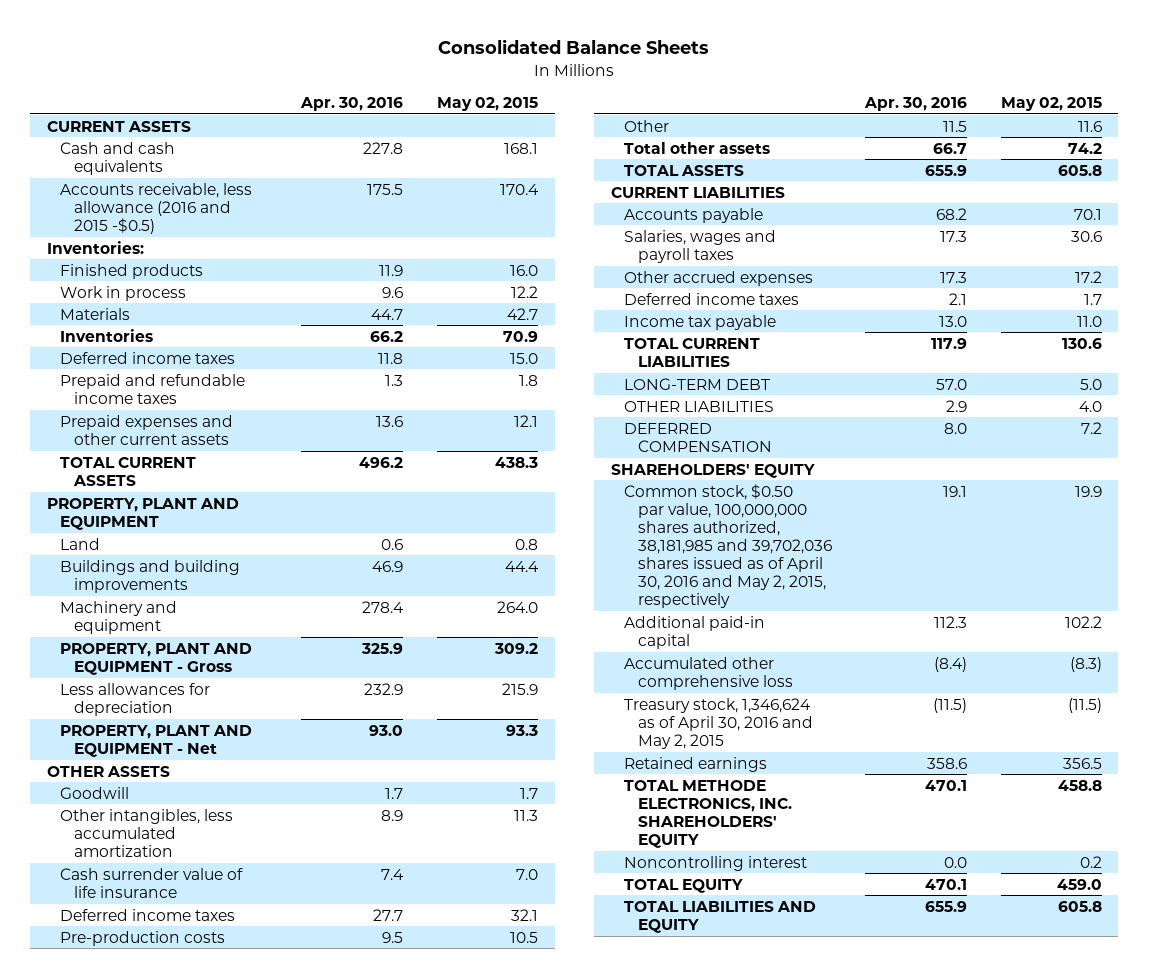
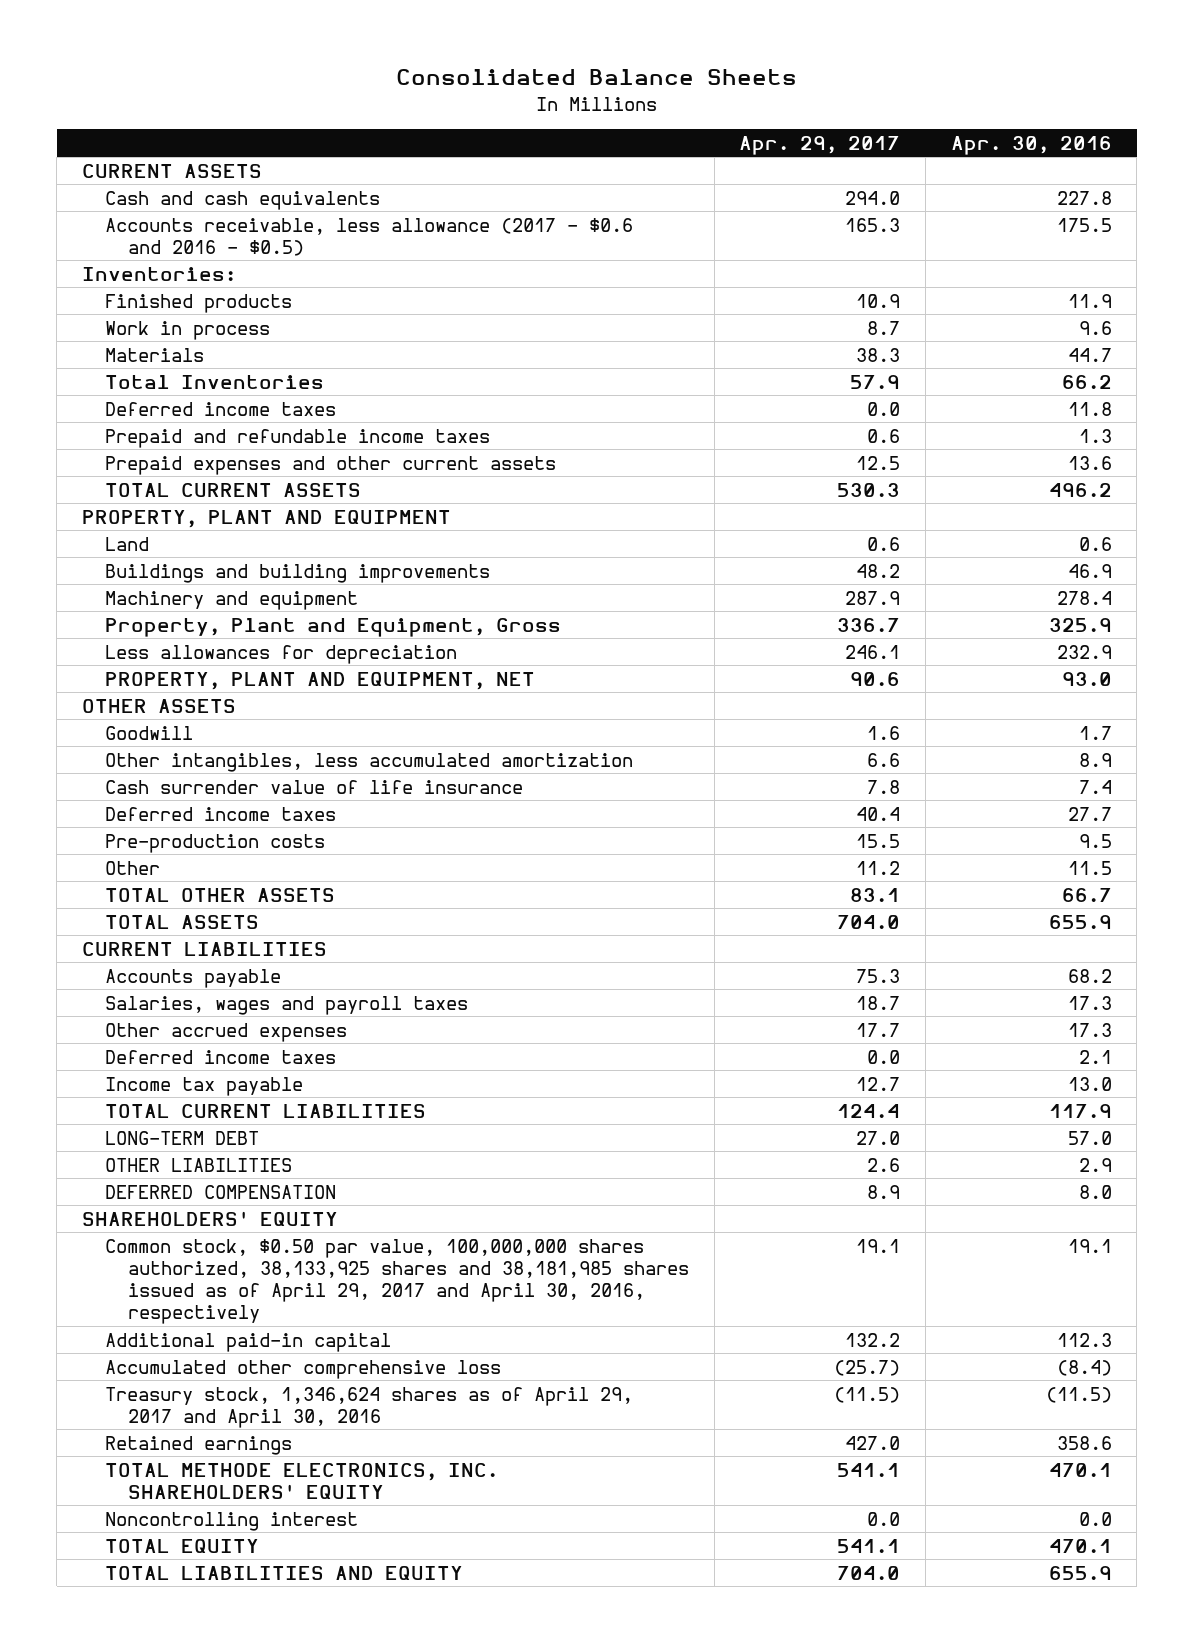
[436,97,538,112] May 02, 2015 -> none
none -> [739,135,901,155] Apr. 29, 2017
[60,182,253,234] Accounts receivable, less allowance (2016 and 2015 -$0.5) -> [104,217,633,256] Accounts receivable, less allowance (2017 - $0.6 and 2016 - $0.5)
[60,328,154,342] Inventories -> [104,374,324,389] Total Inventories
[60,642,253,675] PROPERTY, PLANT AND EQUIPMENT - Gross -> [104,617,561,637] Property, Plant and Equipment, Gross
[60,724,253,757] PROPERTY, PLANT AND EQUIPMENT - Net -> [104,671,535,690] PROPERTY, PLANT AND EQUIPMENT, NET
[624,141,771,154] Total other assets -> [104,887,335,902] TOTAL OTHER ASSETS
[624,483,832,609] Common stock, $0.50 par value, 100,000,000 shares authorized, 38,181,985 and 39,702,036 shares issued as of April 30, 2016 and May 2, 2015, respectively -> [104,1238,689,1325] Common stock, $0.50 par value, 100,000,000 shares authorized, 38,133,925 shares and 38,181,985 shares issued as of April 29, 2017 and April 30, 2016, respectively
[624,697,813,749] Treasury stock, 1,346,624 as of April 30, 2016 and May 2, 2015 -> [104,1386,633,1428] Treasury stock, 1,346,624 shares as of April 29, 2017 and April 30, 2016

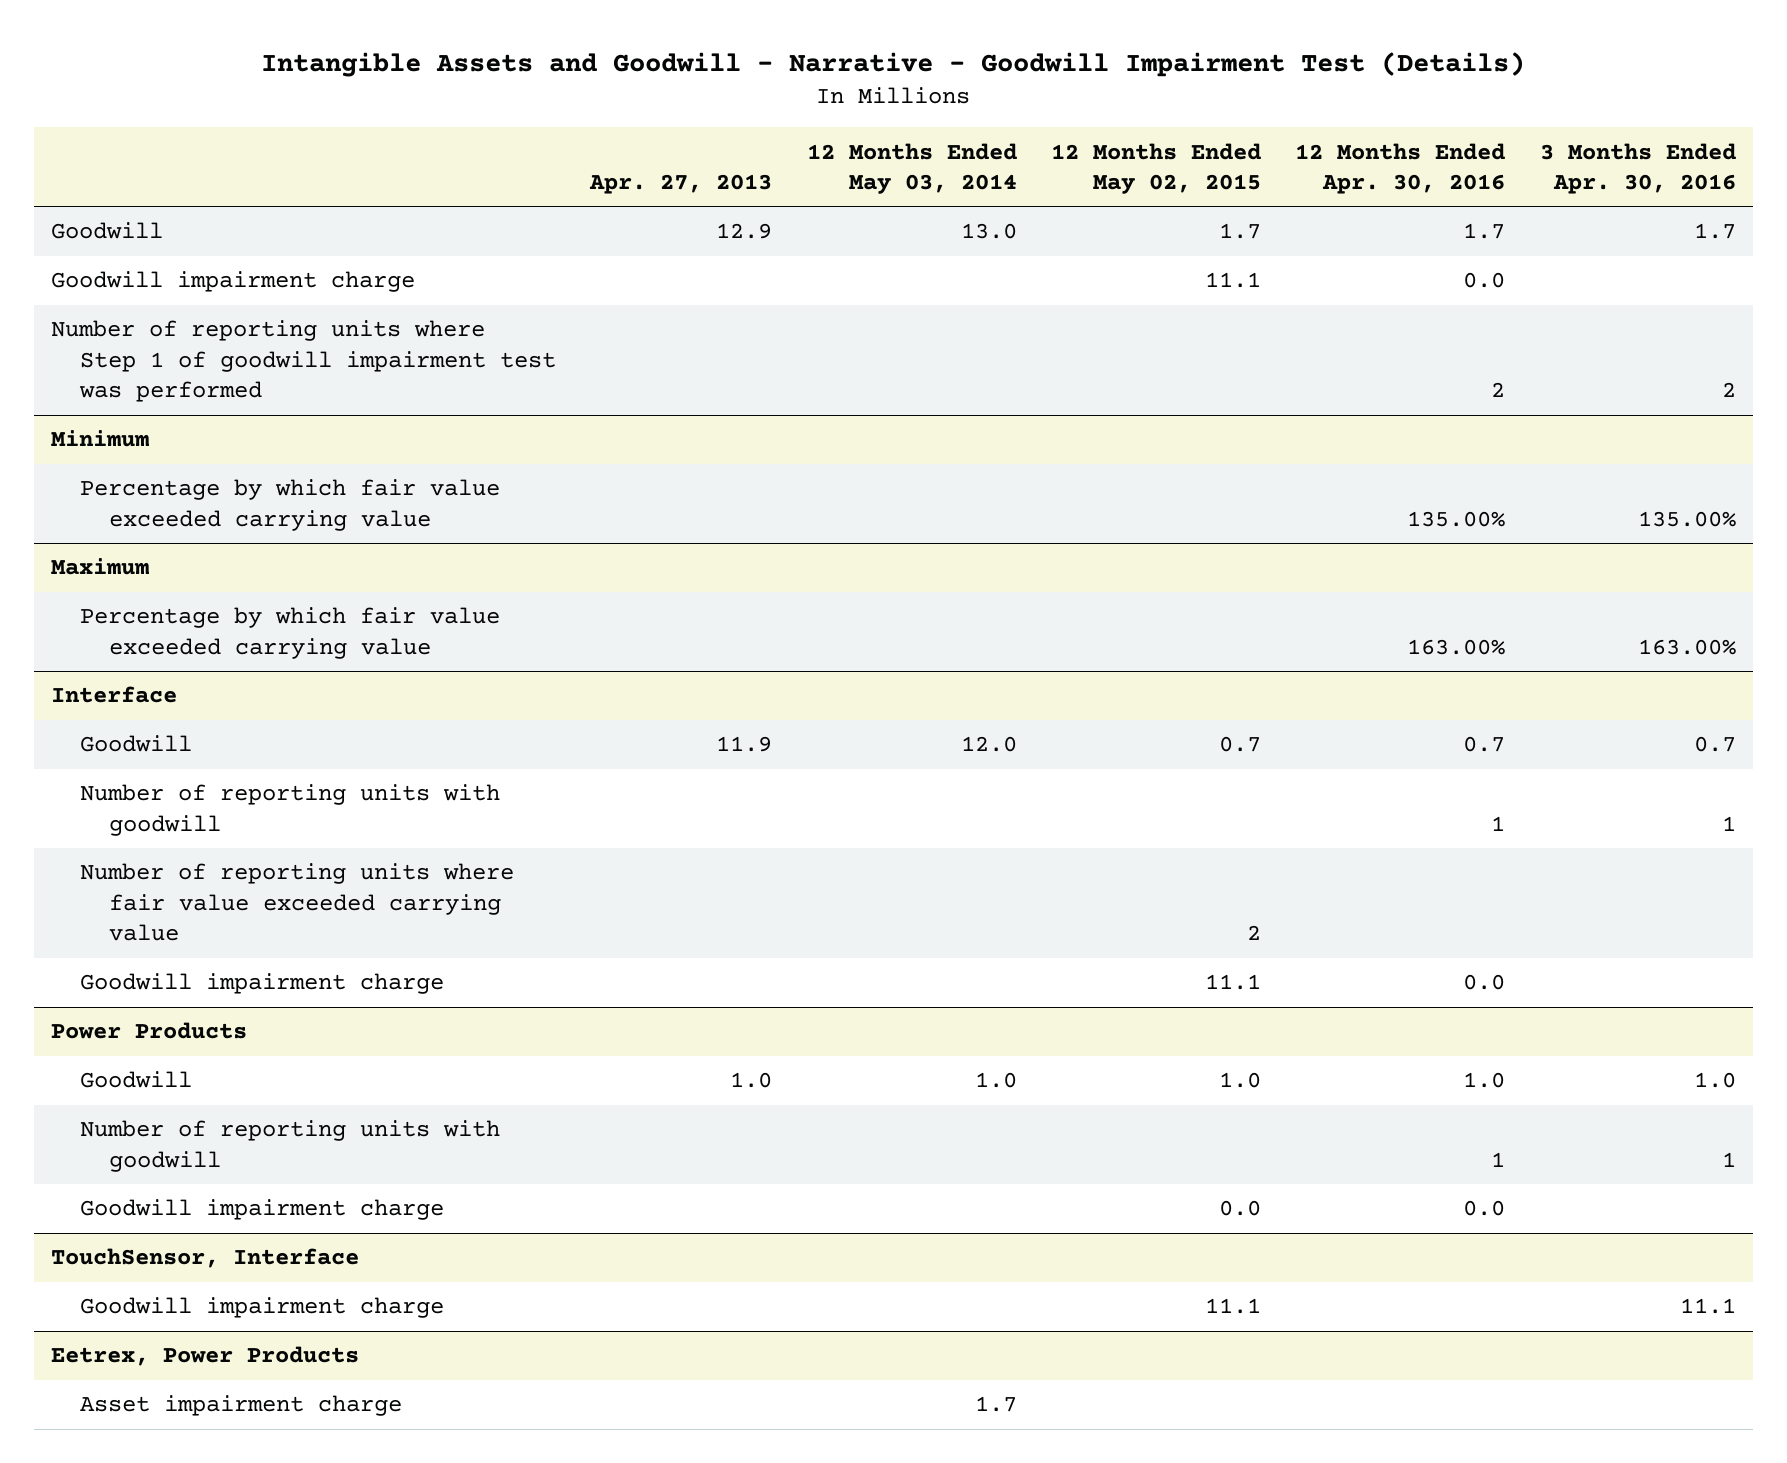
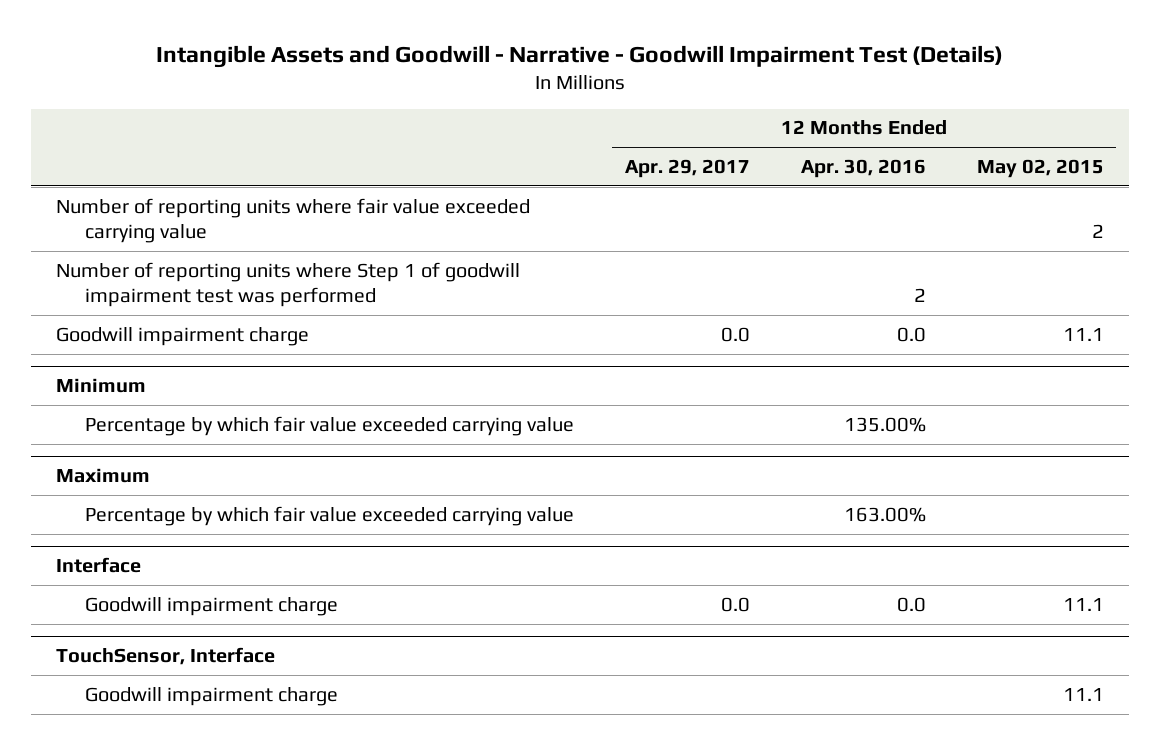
[589,173,773,194] Apr. 27, 2013 -> none
[806,142,1017,194] 12 Months Ended May 03, 2014 -> none
[1539,142,1736,194] 3 Months Ended Apr. 30, 2016 -> none
none -> [624,158,750,178] Apr. 29, 2017
[50,222,163,240] Goodwill -> none
none -> [56,197,531,243] Number of reporting units where fair value exceeded carrying value
[50,271,415,293] Goodwill impairment charge -> [56,326,310,346] Goodwill impairment charge
[79,735,192,753] Goodwill -> none
[79,784,500,836] Number of reporting units with goodwill -> none
[79,863,514,942] Number of reporting units where fair value exceeded carrying value -> none
[50,1022,247,1040] Power Products -> none
[79,1071,192,1089] Goodwill -> none
[79,1120,500,1172] Number of reporting units with goodwill -> none
[79,1199,444,1221] Goodwill impairment charge -> none
[50,1346,359,1367] Eetrex, Power Products -> none
[79,1395,402,1417] Asset impairment charge -> none

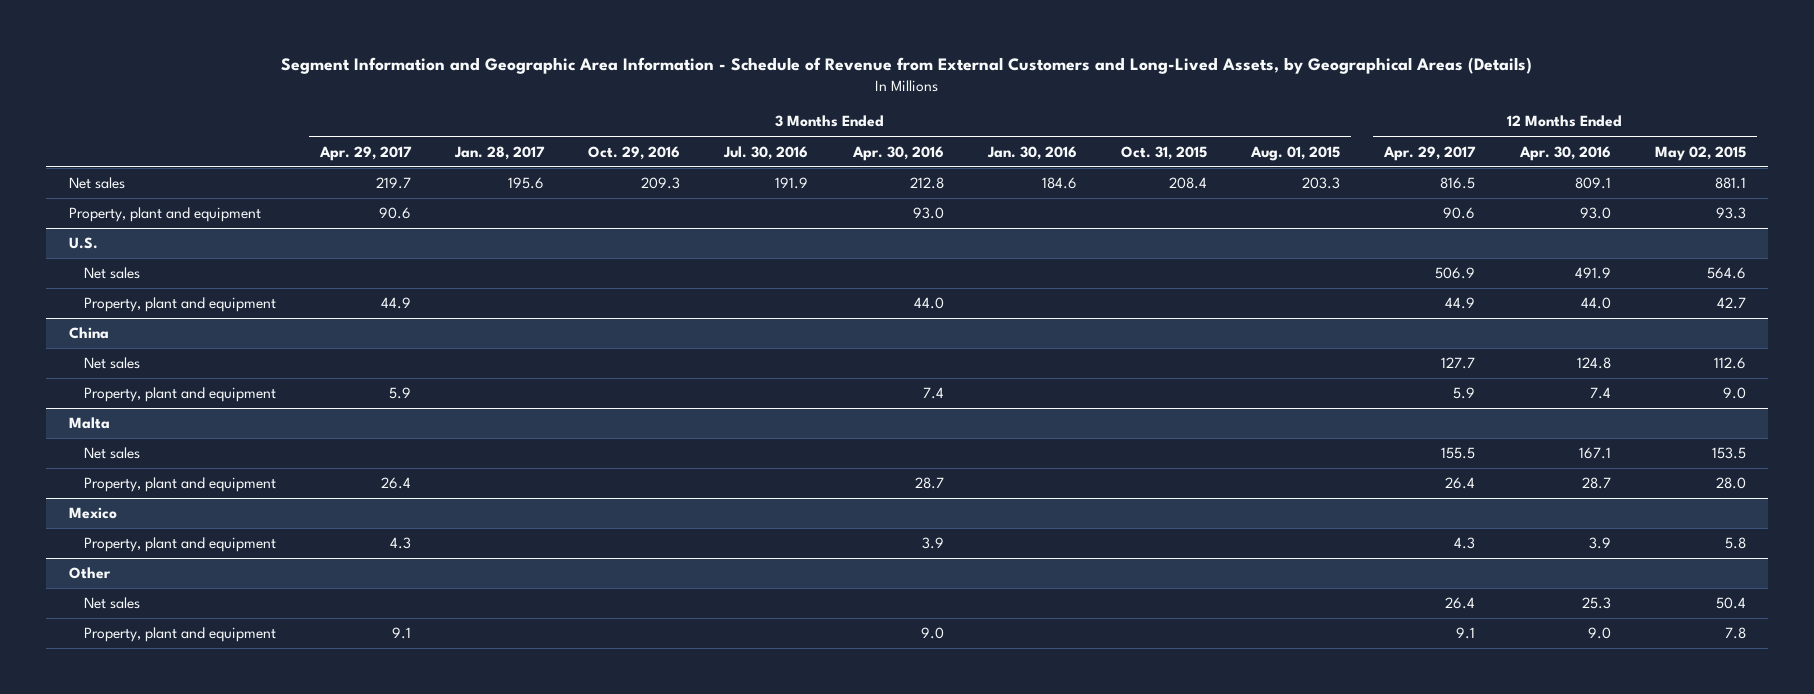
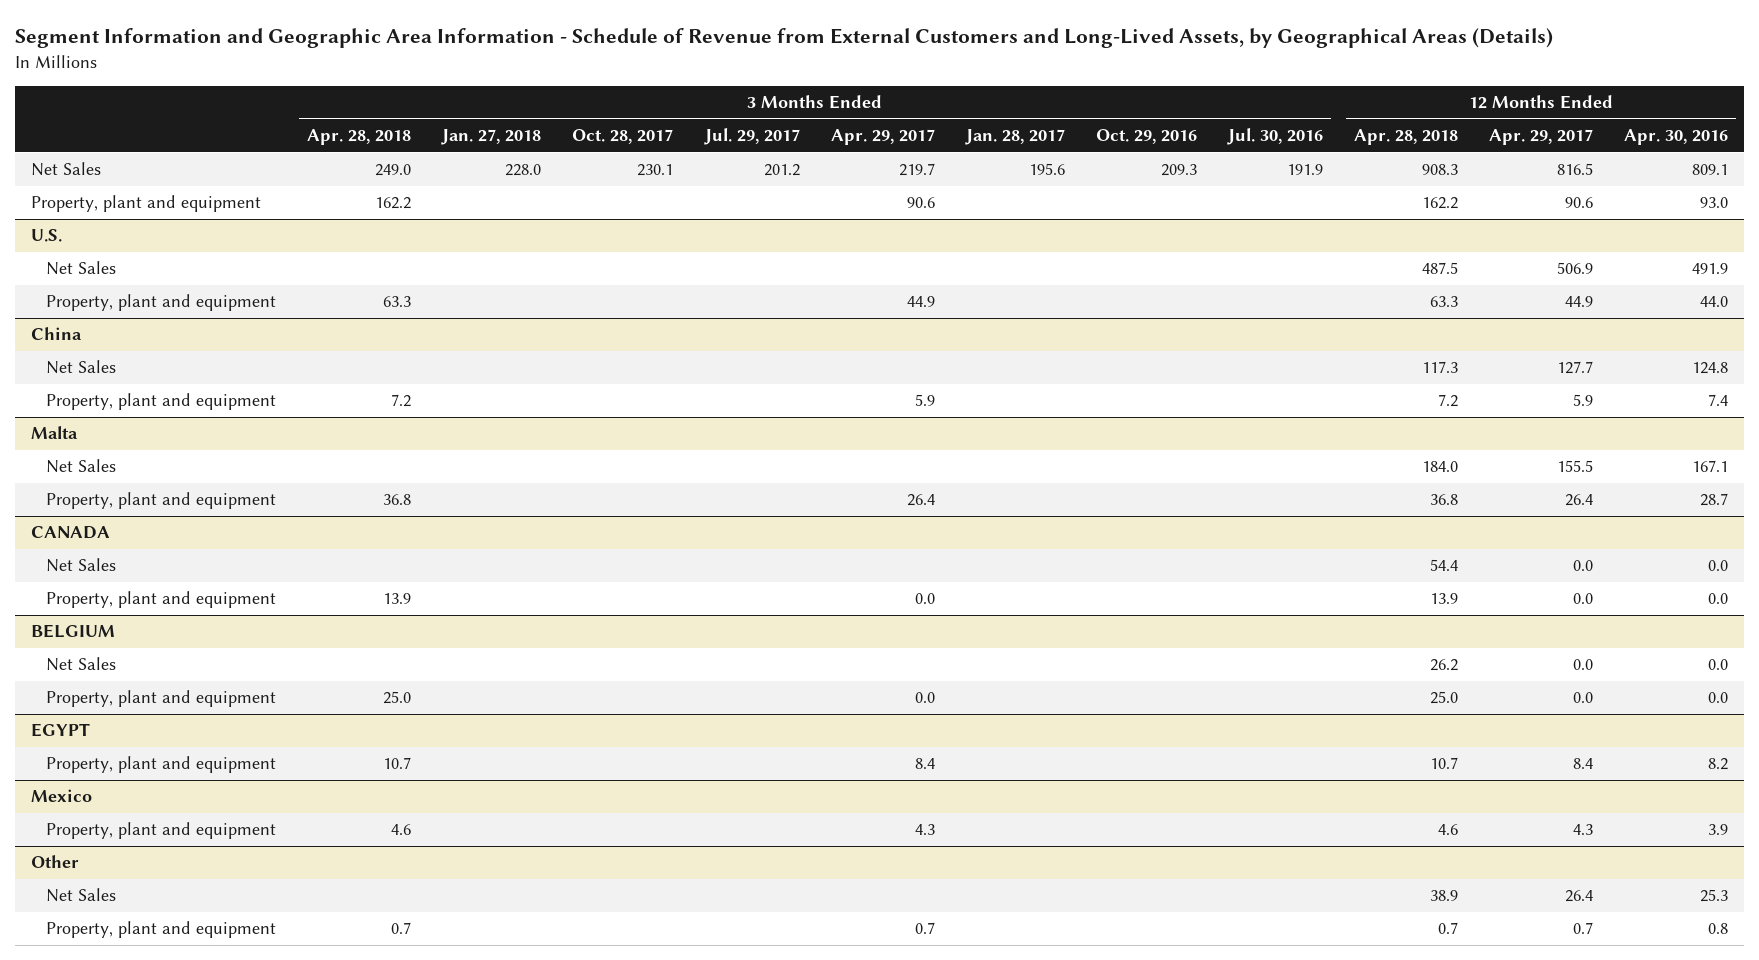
[851,145,944,161] Apr. 30, 2016 -> none
[986,145,1077,160] Jan. 30, 2016 -> none
[1121,145,1208,160] Oct. 31, 2015 -> none
[1250,145,1341,161] Aug. 01, 2015 -> none
[1654,145,1746,161] May 02, 2015 -> none
none -> [307,129,412,146] Apr. 28, 2018
none -> [441,129,542,146] Jan. 27, 2018
none -> [572,129,674,145] Oct. 28, 2017
none -> [703,128,800,146] Jul. 29, 2017
none -> [1354,129,1459,146] Apr. 28, 2018
[68,177,125,190] Net sales -> [30,162,101,177] Net Sales
[83,267,140,280] Net sales -> [45,261,116,276] Net Sales
[83,357,140,370] Net sales -> [45,360,116,375] Net Sales
[83,447,140,460] Net sales -> [45,459,116,474] Net Sales
none -> [30,526,110,540] CANADA
none -> [45,558,116,573] Net Sales
none -> [45,591,276,609] Property, plant and equipment
none -> [30,624,115,639] BELGIUM
none -> [45,657,116,672] Net Sales
none -> [45,690,276,708] Property, plant and equipment
none -> [30,723,90,738] EGYPT
none -> [45,756,276,774] Property, plant and equipment
[83,597,140,610] Net sales -> [45,888,116,903] Net Sales
[391,627,411,640] 9.1 -> [914,922,935,935] 0.7
[1456,627,1476,640] 9.1 -> [1573,922,1594,935] 0.7
[1587,627,1611,640] 9.0 -> [1708,923,1729,935] 0.8

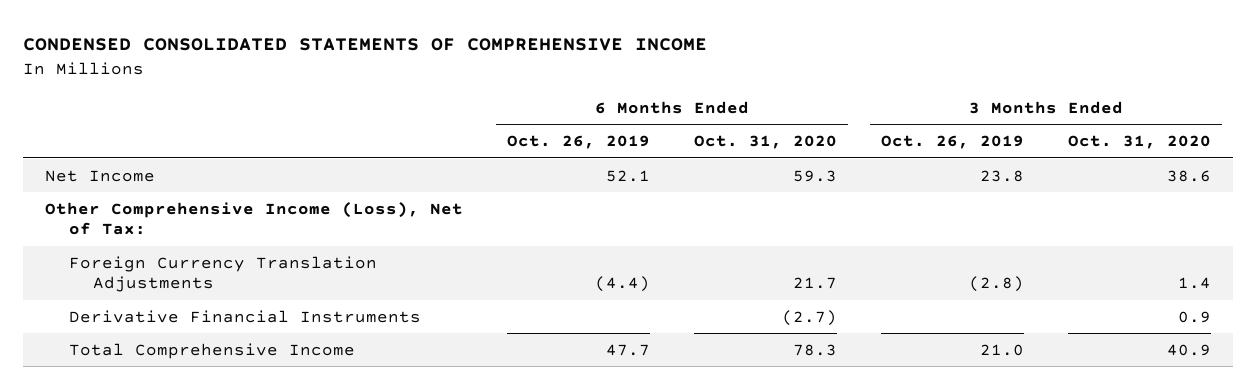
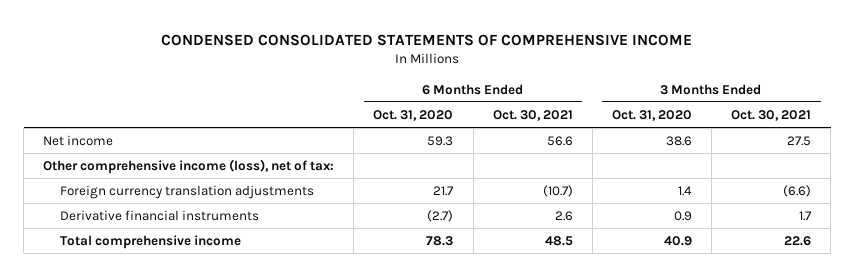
[507,135,651,150] Oct. 26, 2019 -> none
[880,135,1024,150] Oct. 26, 2019 -> none
none -> [492,109,573,121] Oct. 30, 2021
none -> [731,109,812,121] Oct. 30, 2021
[45,169,156,182] Net Income -> [43,134,114,146] Net income
[45,201,464,236] Other Comprehensive Income (Loss), Net of Tax: -> [43,158,335,174] Other comprehensive income (loss), net of tax:
[69,255,378,293] Foreign Currency Translation Adjustments -> [60,184,315,199] Foreign currency translation adjustments
[69,309,422,323] Derivative Financial Instruments -> [60,209,260,221] Derivative financial instruments
[69,342,356,359] Total Comprehensive Income -> [60,234,242,249] Total comprehensive income

